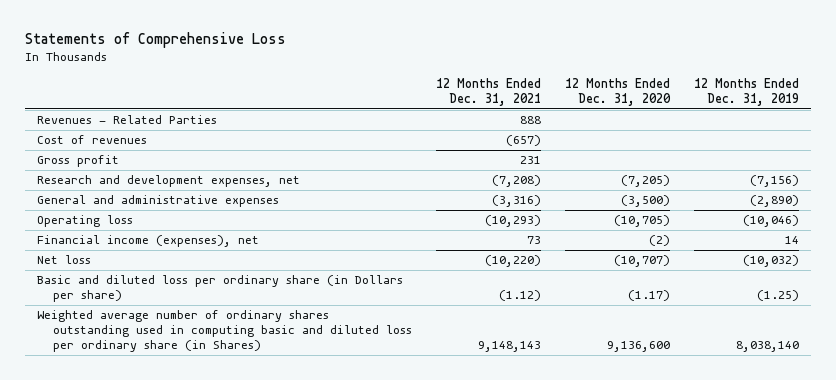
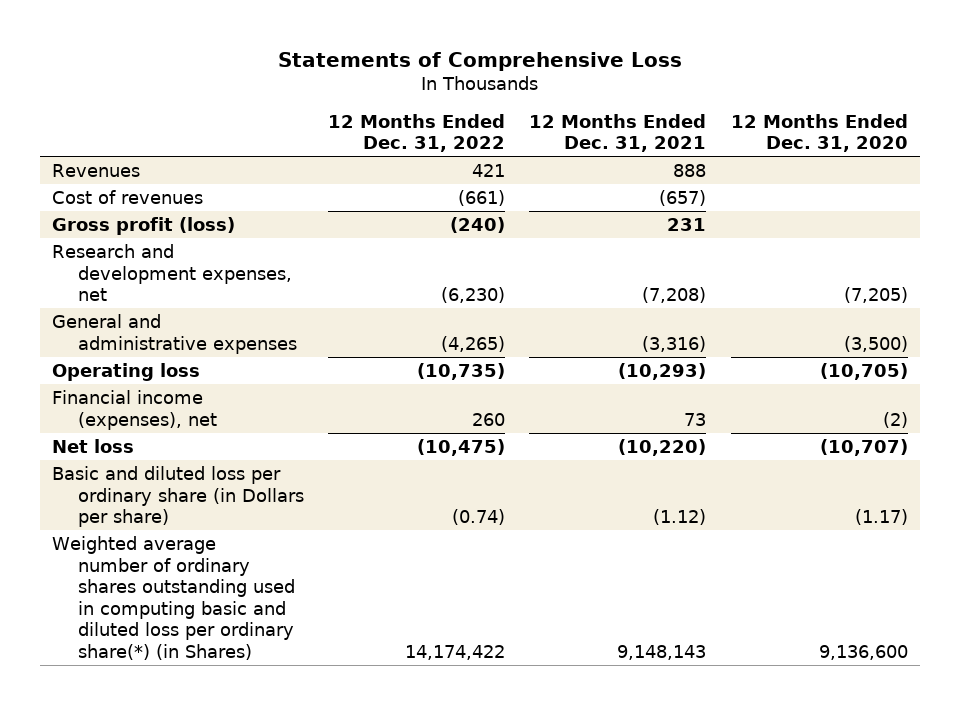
[693,78,799,107] 12 Months Ended Dec. 31, 2019 -> none
none -> [328,113,506,153] 12 Months Ended Dec. 31, 2022
[36,115,217,125] Revenues - Related Parties -> [51,163,140,177] Revenues
[36,155,119,168] Gross profit -> [51,216,235,235] Gross profit (loss)
[36,310,412,353] Weighted average number of ordinary shares outstanding used in computing basic and diluted loss per ordinary share (in Shares) -> [51,535,296,661] Weighted average number of ordinary shares outstanding used in computing basic and diluted loss per ordinary share(*) (in Shares)

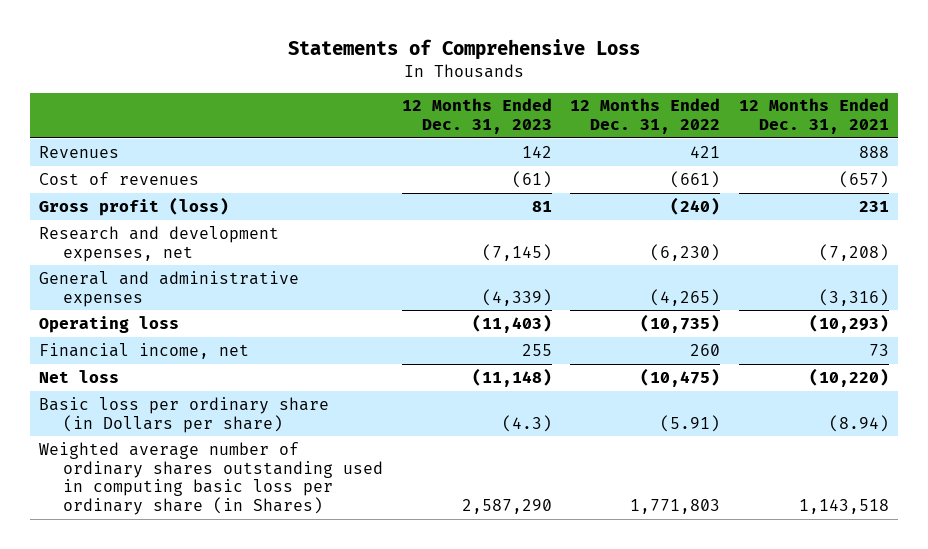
[730,113,908,153] 12 Months Ended Dec. 31, 2020 -> none
none -> [401,98,552,135] 12 Months Ended Dec. 31, 2023
[51,389,218,430] Financial income (expenses), net -> [39,342,250,359] Financial income, net
[51,465,305,528] Basic and diluted loss per ordinary share (in Dollars per share) -> [39,396,330,433] Basic loss per ordinary share (in Dollars per share)
[452,509,506,526] (0.74) -> [660,414,721,432] (5.91)
[653,509,707,526] (1.12) -> [829,414,890,432] (8.94)
[51,535,296,661] Weighted average number of ordinary shares outstanding used in computing basic and diluted loss per ordinary share(*) (in Shares) -> [39,441,384,516] Weighted average number of ordinary shares outstanding used in computing basic loss per ordinary share (in Shares)
[405,645,506,661] 14,174,422 -> [630,499,721,515] 1,771,803
[617,645,707,661] 9,148,143 -> [799,499,890,515] 1,143,518

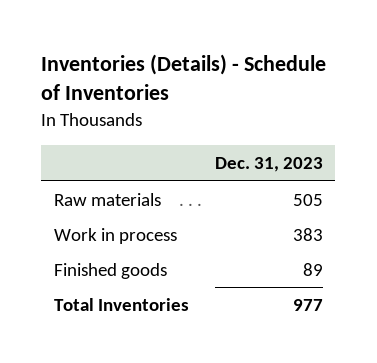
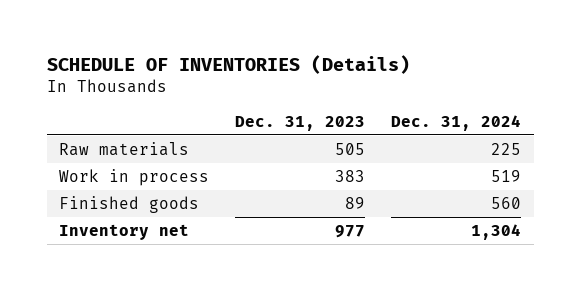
[41,53,327,101] Inventories (Details) - Schedule of Inventories -> [46,54,410,74] SCHEDULE OF INVENTORIES (Details)
none -> [391,114,522,131] Dec. 31, 2024
[54,297,190,311] Total Inventories -> [59,223,190,240] Inventory net

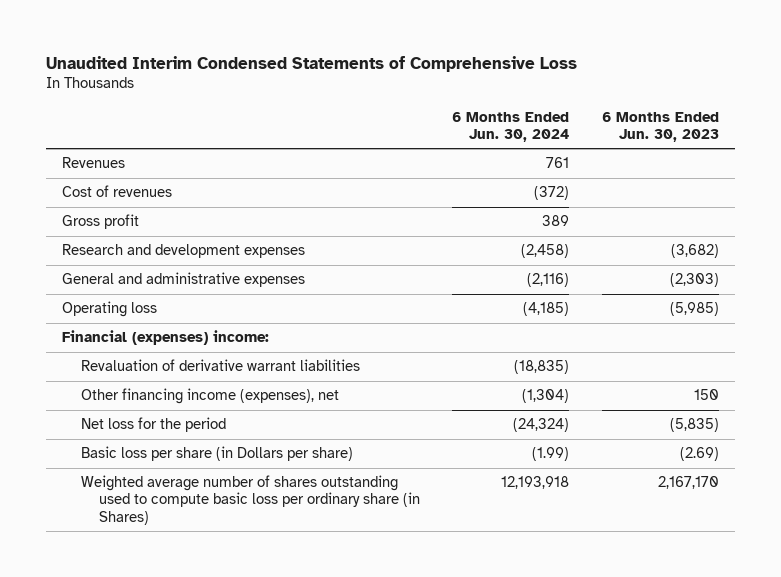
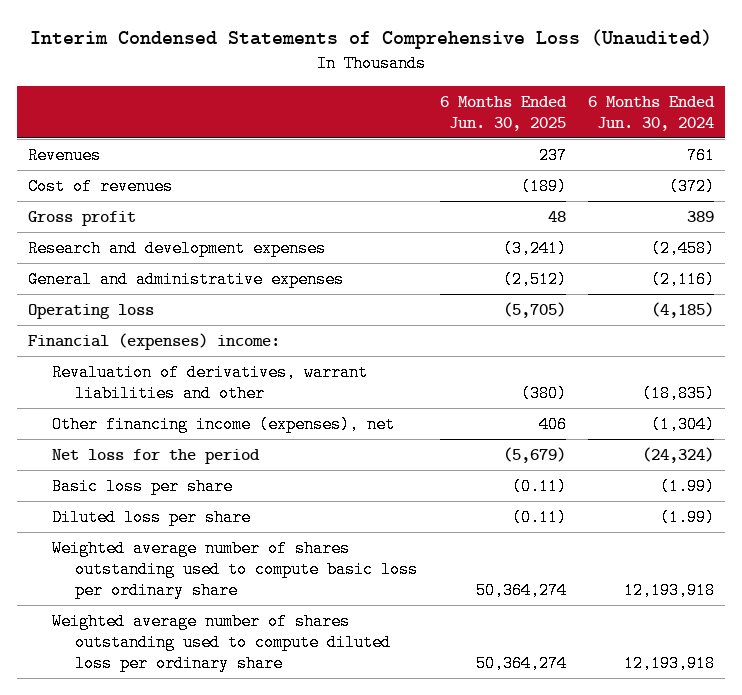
[46,55,578,72] Unaudited Interim Condensed Statements of Comprehensive Loss -> [30,29,713,50] Interim Condensed Statements of Comprehensive Loss (Unaudited)
[601,111,719,142] 6 Months Ended Jun. 30, 2023 -> none
none -> [439,95,567,131] 6 Months Ended Jun. 30, 2025
[80,359,360,372] Revaluation of derivative warrant liabilities -> [51,363,368,402] Revaluation of derivatives, warrant liabilities and other
[80,446,353,462] Basic loss per share (in Dollars per share) -> [51,477,233,495] Basic loss per share
none -> [51,508,251,526] Diluted loss per share
[80,475,421,525] Weighted average number of shares outstanding used to compute basic loss per ordinary share (in Shares) -> [51,539,419,599] Weighted average number of shares outstanding used to compute basic loss per ordinary share
none -> [51,612,392,672] Weighted average number of shares outstanding used to compute diluted loss per ordinary share

